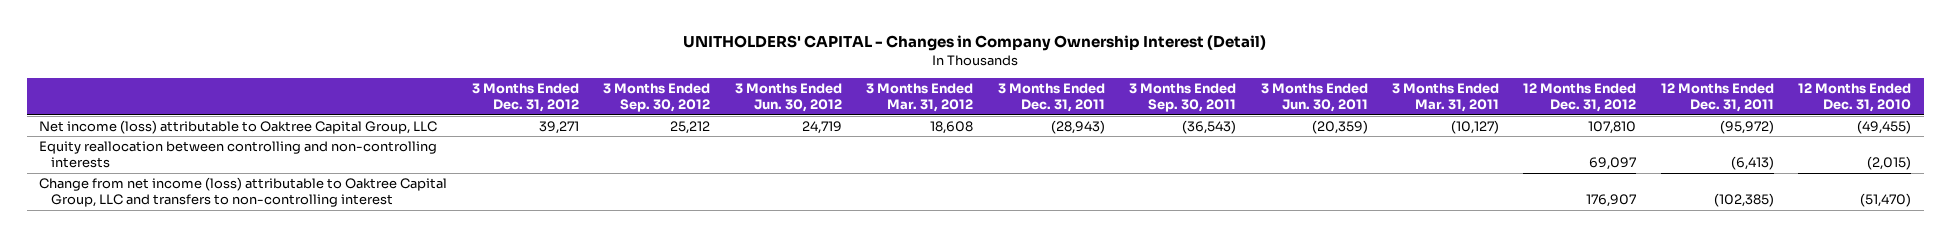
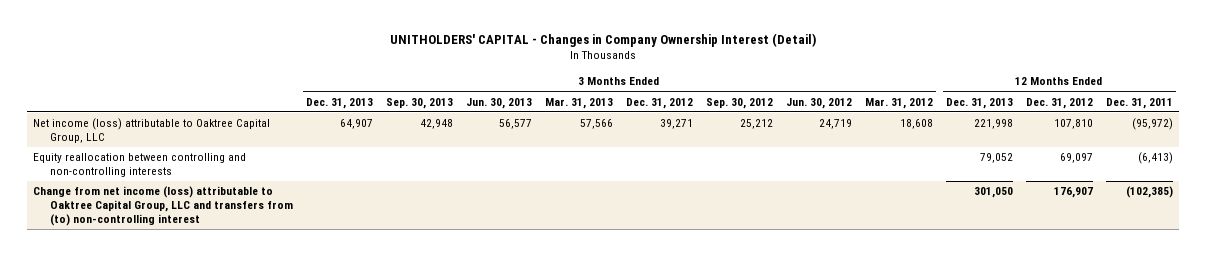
[997,82,1105,113] 3 Months Ended Dec. 31, 2011 -> none
[1129,82,1237,113] 3 Months Ended Sep. 30, 2011 -> none
[1260,82,1368,113] 3 Months Ended Jun. 30, 2011 -> none
[1392,82,1500,113] 3 Months Ended Mar. 31, 2011 -> none
[1798,82,1912,113] 12 Months Ended Dec. 31, 2010 -> none
none -> [305,97,373,109] Dec. 31, 2013
none -> [385,97,453,109] Sep. 30, 2013
none -> [465,97,532,109] Jun. 30, 2013
none -> [544,97,613,109] Mar. 31, 2013
none -> [945,97,1013,109] Dec. 31, 2013
[39,176,448,208] Change from net income (loss) attributable to Oaktree Capital Group, LLC and transfers to non-controlling interest -> [33,186,293,226] Change from net income (loss) attributable to Oaktree Capital Group, LLC and transfers from (to) non-controlling interest

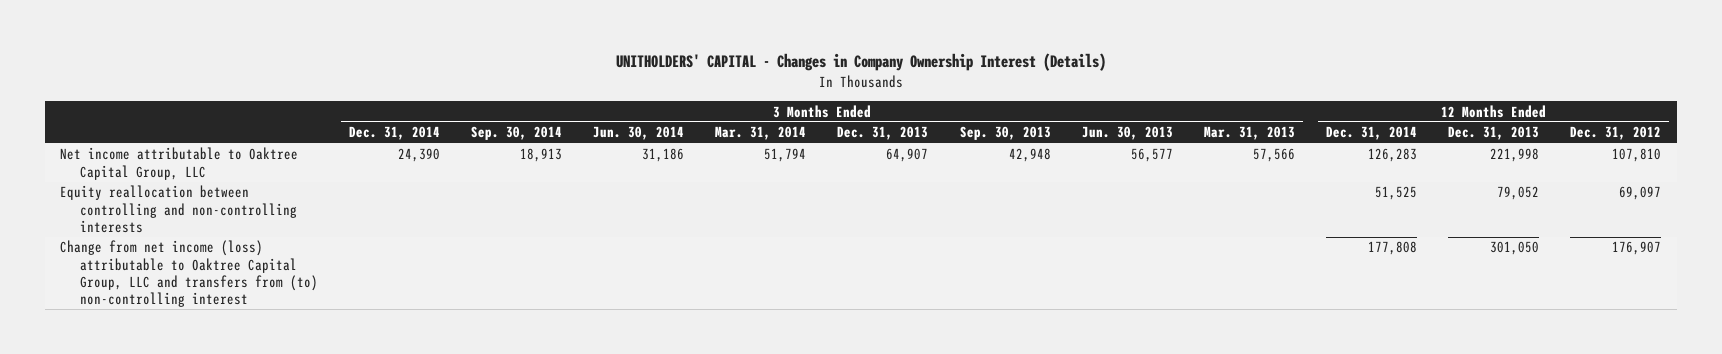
[390,33,817,48] UNITHOLDERS' CAPITAL - Changes in Company Ownership Interest (Detail) -> [615,53,1106,72] UNITHOLDERS' CAPITAL - Changes in Company Ownership Interest (Details)
[625,97,693,109] Dec. 31, 2012 -> none
[705,97,773,109] Sep. 30, 2012 -> none
[785,97,852,109] Jun. 30, 2012 -> none
[864,97,933,109] Mar. 31, 2012 -> none
[1105,97,1173,109] Dec. 31, 2011 -> none
none -> [348,126,440,141] Dec. 31, 2014
none -> [470,126,562,141] Sep. 30, 2014
none -> [593,126,685,141] Jun. 30, 2014
none -> [715,126,807,141] Mar. 31, 2014
none -> [1326,126,1418,141] Dec. 31, 2014
[33,118,271,143] Net income (loss) attributable to Oaktree Capital Group, LLC -> [60,147,299,180] Net income attributable to Oaktree Capital Group, LLC

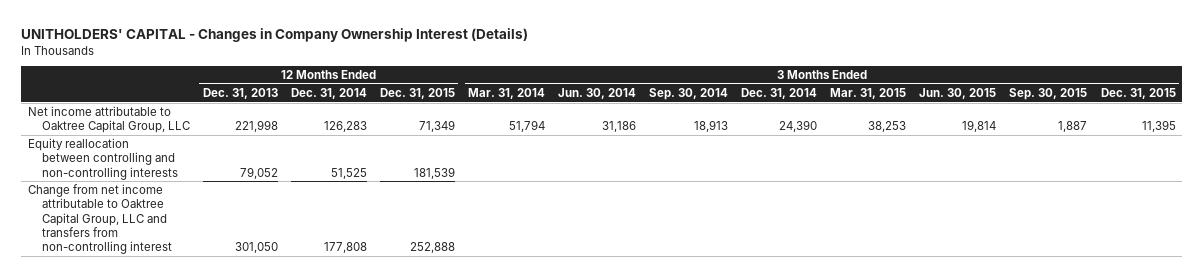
[837,126,929,141] Dec. 31, 2013 -> none
[959,126,1051,141] Sep. 30, 2013 -> none
[1081,126,1173,141] Jun. 30, 2013 -> none
[1203,126,1295,141] Mar. 31, 2013 -> none
[1570,126,1662,141] Dec. 31, 2012 -> none
none -> [379,88,455,100] Dec. 31, 2015
none -> [830,88,907,100] Mar. 31, 2015
none -> [919,88,997,100] Jun. 30, 2015
none -> [1009,88,1088,101] Sep. 30, 2015
none -> [1100,88,1176,100] Dec. 31, 2015
[60,240,318,308] Change from net income (loss) attributable to Oaktree Capital Group, LLC and transfers from (to) non-controlling interest -> [27,184,172,254] Change from net income attributable to Oaktree Capital Group, LLC and transfers from non-controlling interest

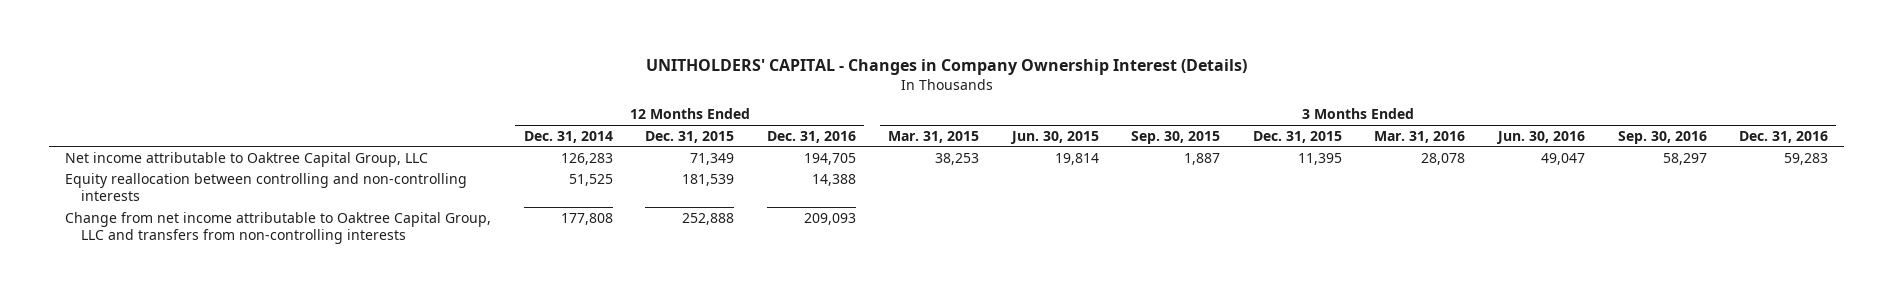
[202,88,278,100] Dec. 31, 2013 -> none
[467,88,545,100] Mar. 31, 2014 -> none
[557,88,636,100] Jun. 30, 2014 -> none
[649,88,729,101] Sep. 30, 2014 -> none
[741,88,818,100] Dec. 31, 2014 -> none
none -> [766,130,856,143] Dec. 31, 2016
none -> [1374,130,1466,143] Mar. 31, 2016
none -> [1495,130,1585,144] Jun. 30, 2016
none -> [1617,130,1707,144] Sep. 30, 2016
none -> [1739,130,1829,143] Dec. 31, 2016
[27,184,172,254] Change from net income attributable to Oaktree Capital Group, LLC and transfers from non-controlling interest -> [65,211,492,245] Change from net income attributable to Oaktree Capital Group, LLC and transfers from non-controlling interests

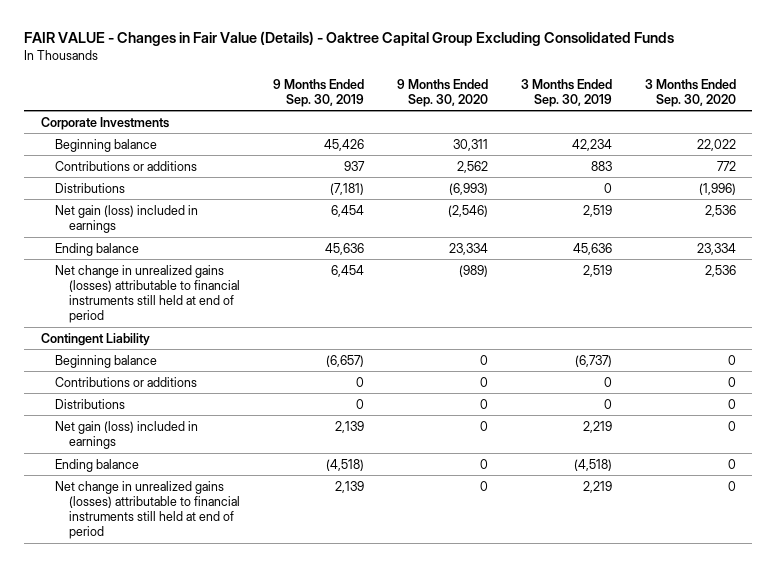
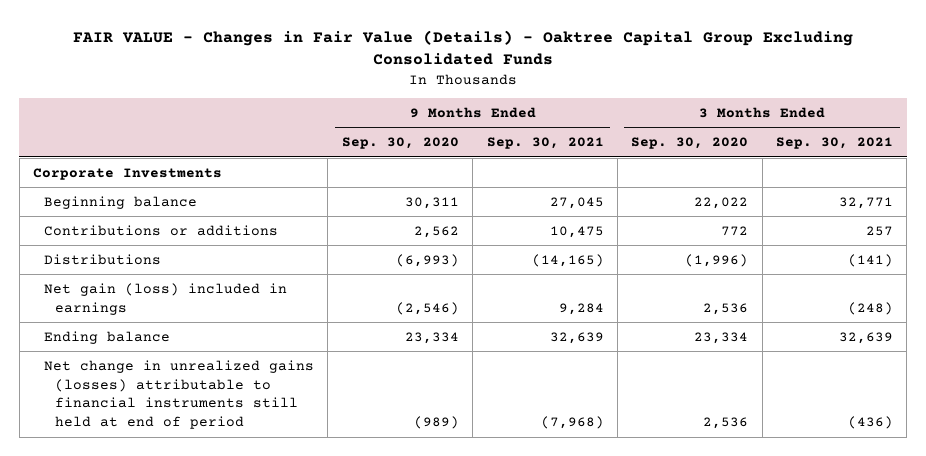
[272,78,364,107] 9 Months Ended Sep. 30, 2019 -> none
[520,78,612,107] 3 Months Ended Sep. 30, 2019 -> none
none -> [486,137,604,150] Sep. 30, 2021
none -> [776,137,894,150] Sep. 30, 2021
[40,332,150,346] Contingent Liability -> none
[54,354,157,368] Beginning balance -> none
[54,376,197,387] Contributions or additions -> none
[54,398,125,409] Distributions -> none
[54,420,198,449] Net gain (loss) included in earnings -> none
[54,458,139,472] Ending balance -> none
[54,480,241,540] Net change in unrealized gains (losses) attributable to financial instruments still held at end of period -> none

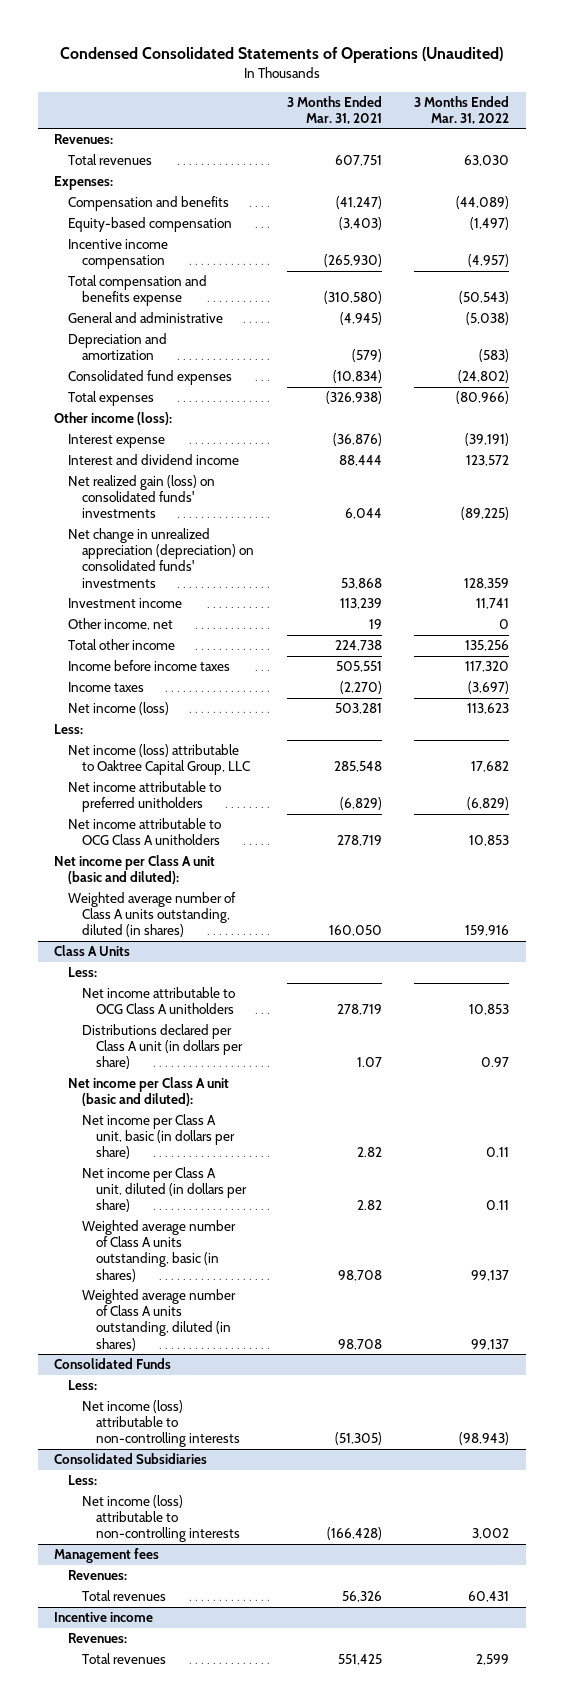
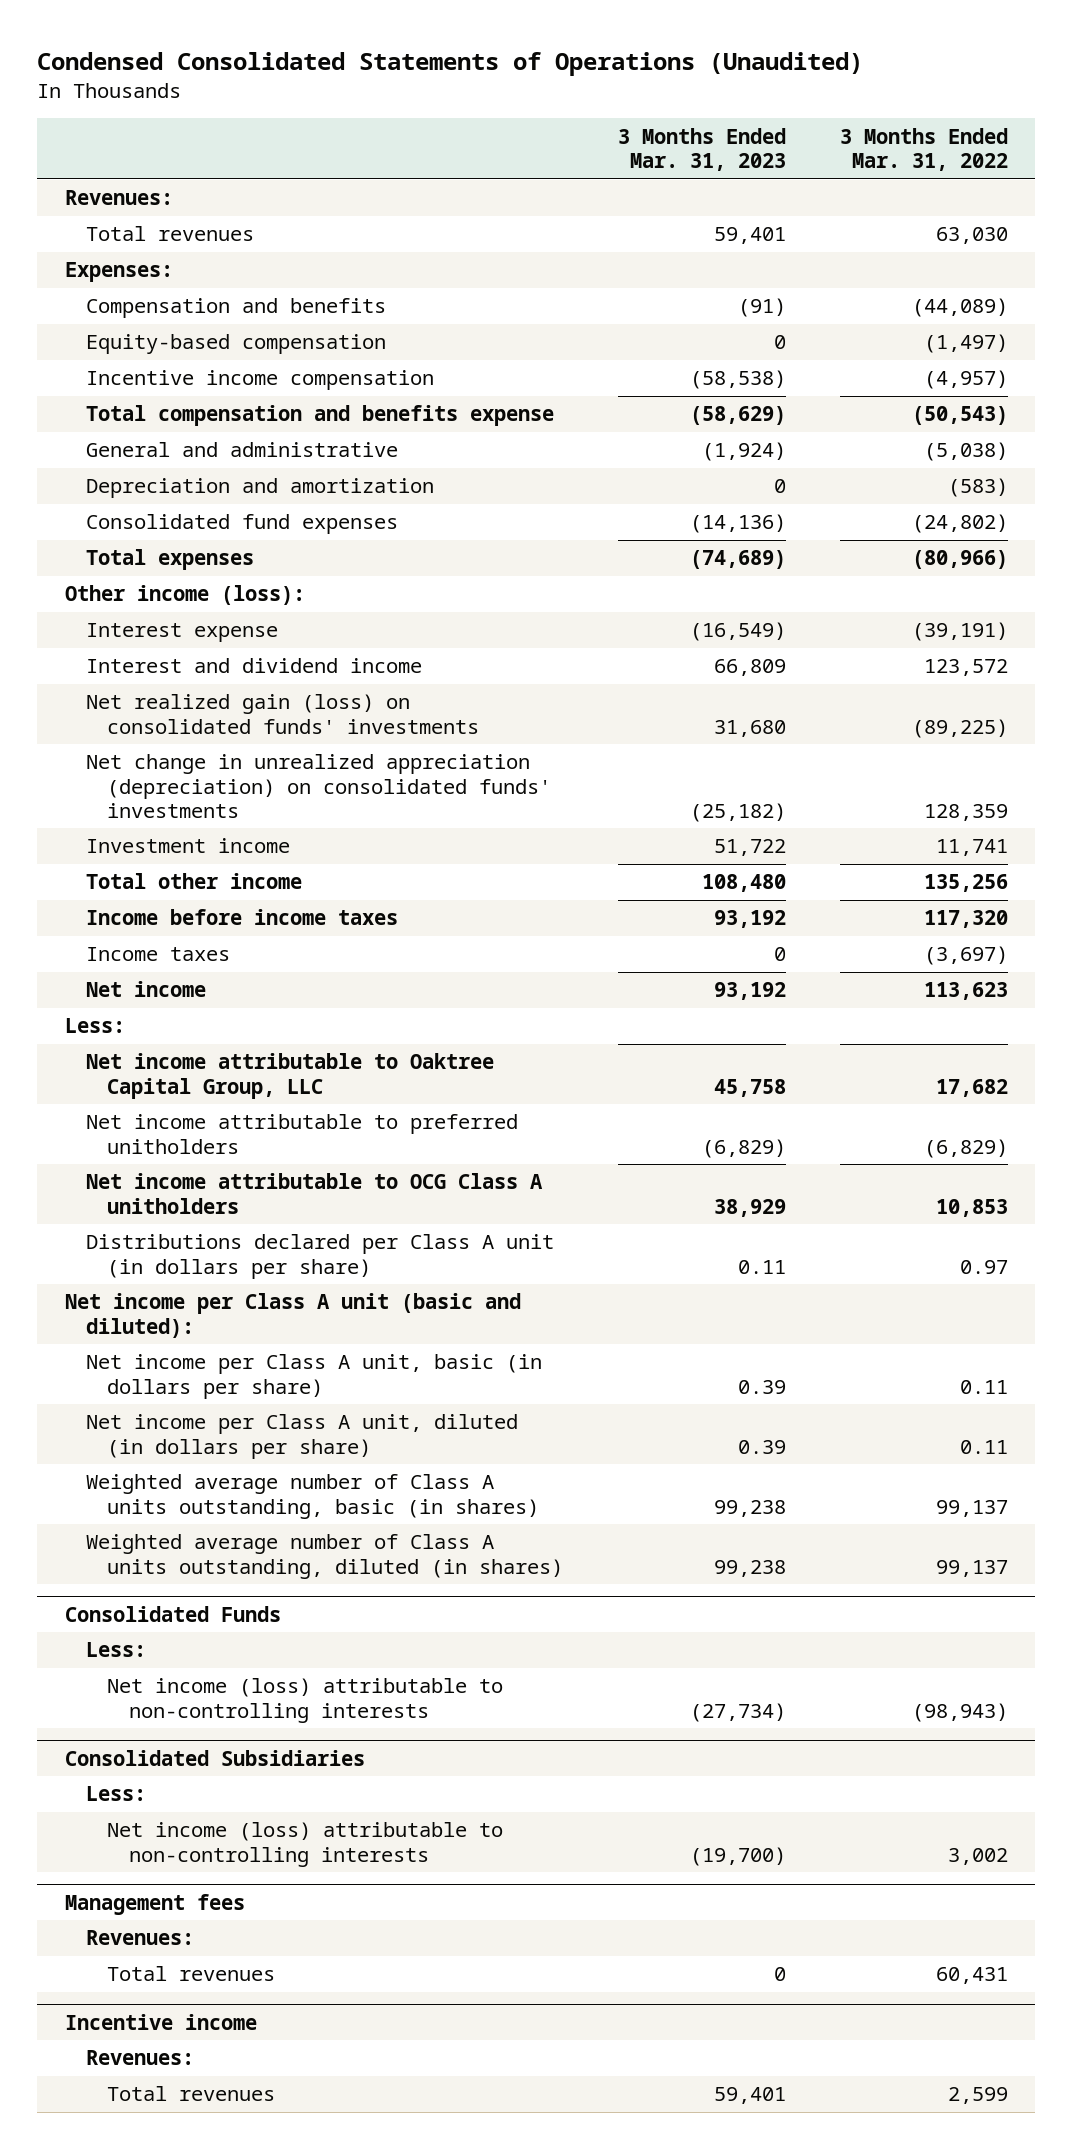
[286,95,382,124] 3 Months Ended Mar. 31, 2021 -> none
none -> [617,127,786,172] 3 Months Ended Mar. 31, 2023
[68,618,174,631] Other income, net -> none
[68,702,170,716] Net income (loss) -> [85,981,206,998] Net income
[68,744,251,776] Net income (loss) attributable to Oaktree Capital Group, LLC -> [85,1053,494,1099] Net income attributable to Oaktree Capital Group, LLC
[54,855,216,885] Net income per Class A unit (basic and diluted): -> none
[68,892,237,938] Weighted average number of Class A units outstanding, diluted (in shares) -> none
[54,945,131,957] Class A Units -> none
[68,967,98,978] Less: -> none
[82,987,236,1015] Net income attributable to OCG Class A unitholders -> none

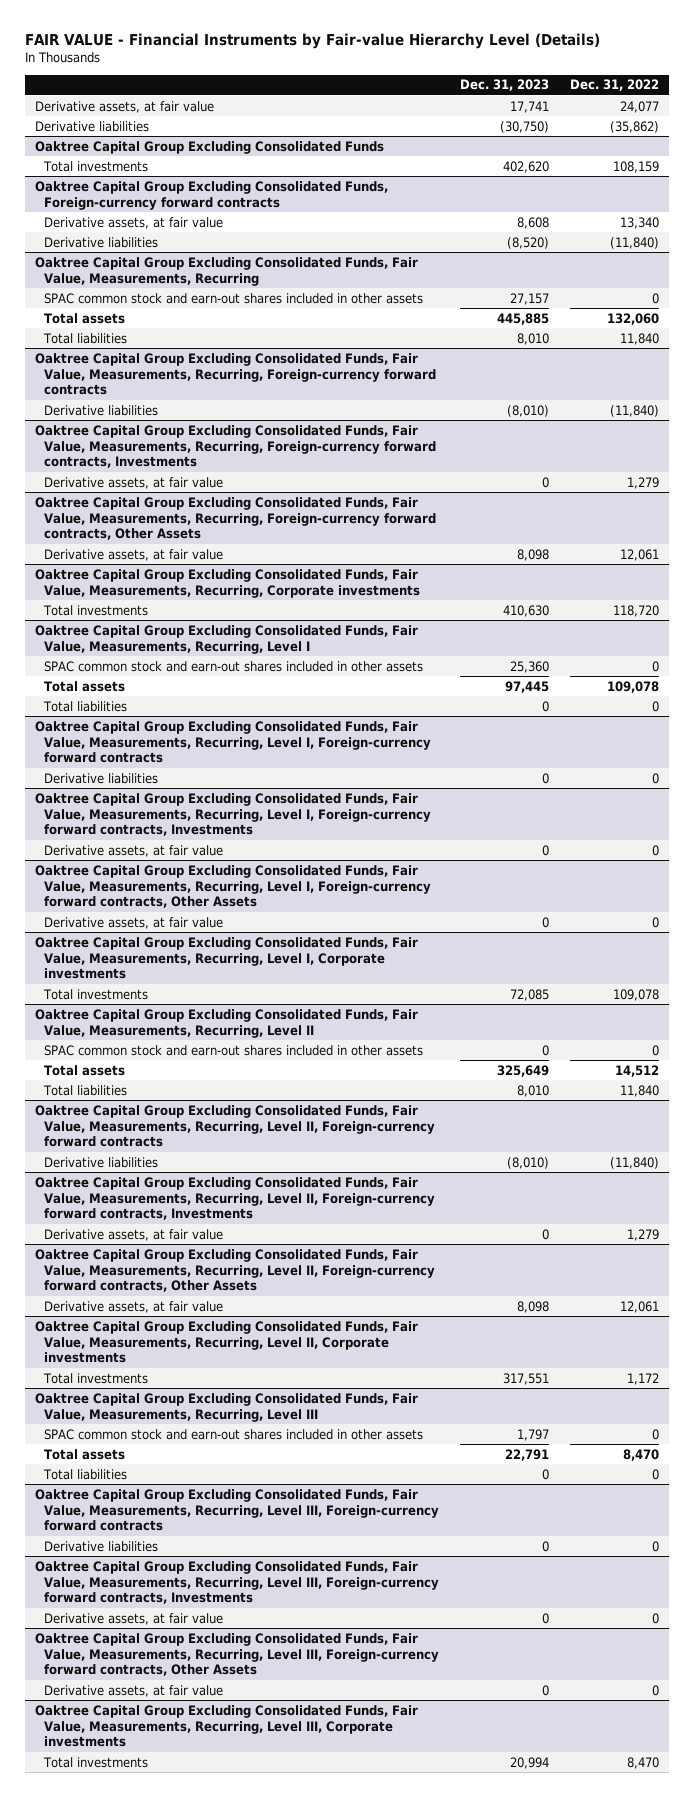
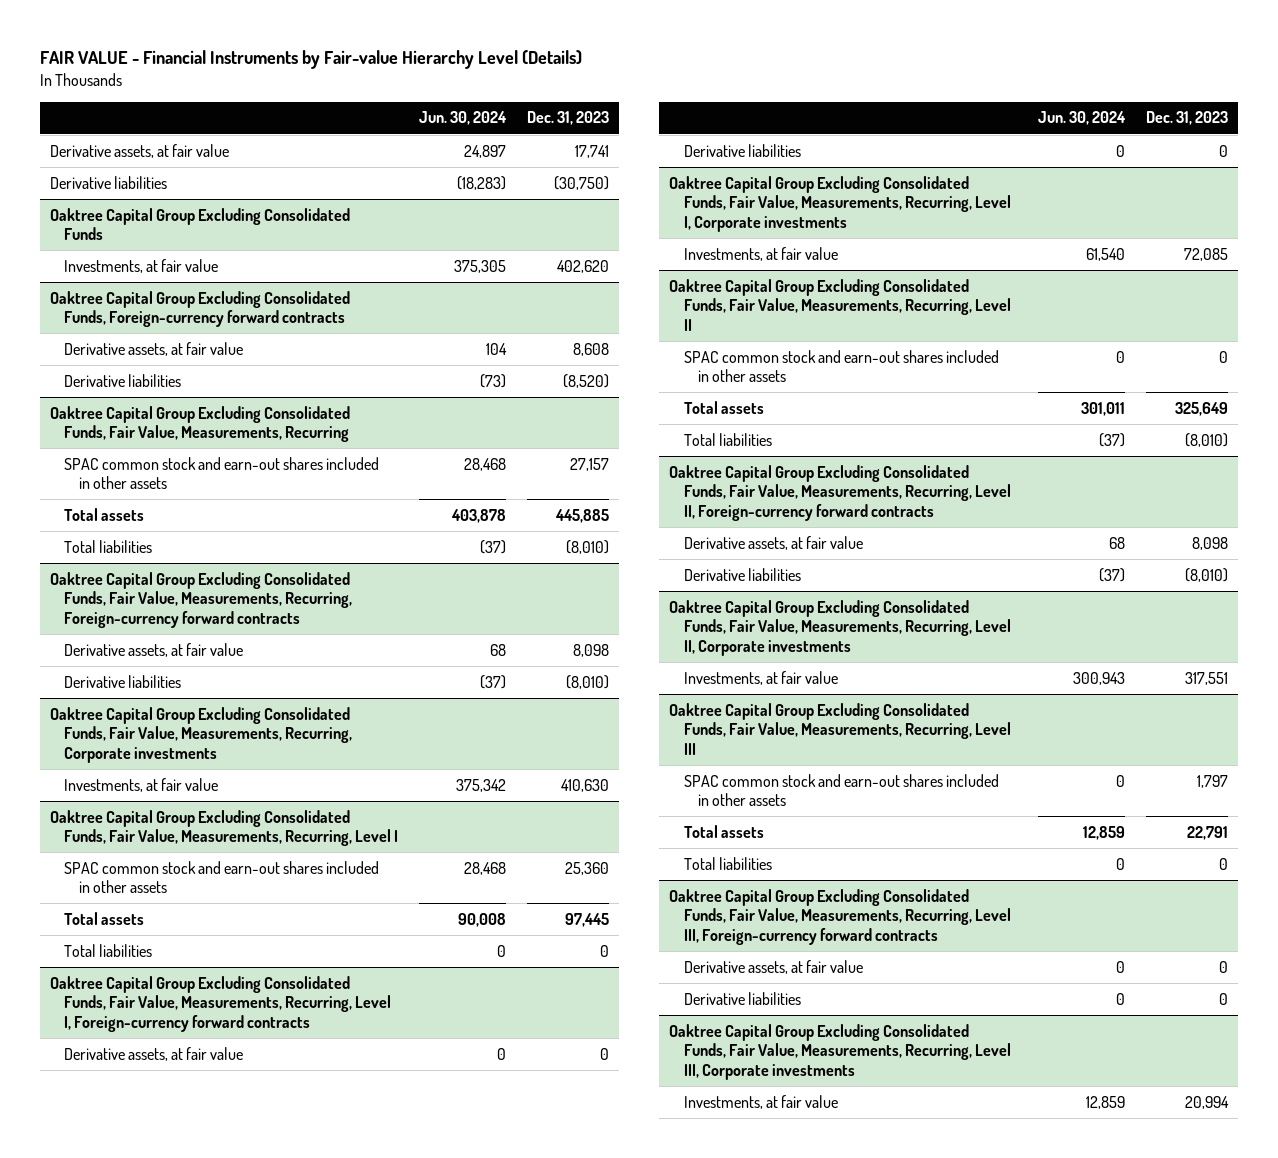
[569,79,659,92] Dec. 31, 2022 -> none
none -> [419,111,508,126] Jun. 30, 2024
[43,160,149,172] Total investments -> [64,258,219,273] Investments, at fair value
[517,332,550,345] 8,010 -> [565,539,609,554] (8,010)
[35,424,437,469] Oaktree Capital Group Excluding Consolidated Funds, Fair Value, Measurements, Recurring, Foreign-currency forward contracts, Investments -> none
[44,476,224,489] Derivative assets, at fair value -> none
[35,496,437,541] Oaktree Capital Group Excluding Consolidated Funds, Fair Value, Measurements, Recurring, Foreign-currency forward contracts, Other Assets -> none
[44,404,159,416] Derivative liabilities -> [64,674,182,688] Derivative liabilities
[43,604,149,616] Total investments -> [64,777,219,792] Investments, at fair value
[35,792,432,837] Oaktree Capital Group Excluding Consolidated Funds, Fair Value, Measurements, Recurring, Level I, Foreign-currency forward contracts, Investments -> none
[35,864,432,909] Oaktree Capital Group Excluding Consolidated Funds, Fair Value, Measurements, Recurring, Level I, Foreign-currency forward contracts, Other Assets -> none
[44,916,224,929] Derivative assets, at fair value -> none
[44,772,159,784] Derivative liabilities -> [683,143,801,157] Derivative liabilities
[43,988,149,1000] Total investments -> [683,246,838,261] Investments, at fair value
[517,1084,550,1097] 8,010 -> [1185,432,1229,447] (8,010)
[35,1176,436,1221] Oaktree Capital Group Excluding Consolidated Funds, Fair Value, Measurements, Recurring, Level II, Foreign-currency forward contracts, Investments -> none
[44,1228,224,1241] Derivative assets, at fair value -> none
[35,1248,436,1293] Oaktree Capital Group Excluding Consolidated Funds, Fair Value, Measurements, Recurring, Level II, Foreign-currency forward contracts, Other Assets -> none
[44,1156,159,1168] Derivative liabilities -> [683,567,801,581] Derivative liabilities
[43,1372,149,1384] Total investments -> [683,670,838,685] Investments, at fair value
[35,1560,440,1605] Oaktree Capital Group Excluding Consolidated Funds, Fair Value, Measurements, Recurring, Level III, Foreign-currency forward contracts, Investments -> none
[35,1632,440,1677] Oaktree Capital Group Excluding Consolidated Funds, Fair Value, Measurements, Recurring, Level III, Foreign-currency forward contracts, Other Assets -> none
[44,1684,224,1697] Derivative assets, at fair value -> none
[44,1540,159,1552] Derivative liabilities -> [683,991,801,1005] Derivative liabilities
[43,1756,149,1768] Total investments -> [683,1094,838,1109] Investments, at fair value

